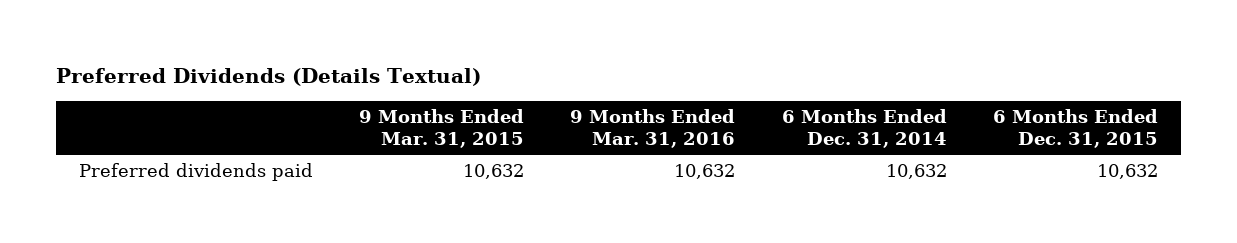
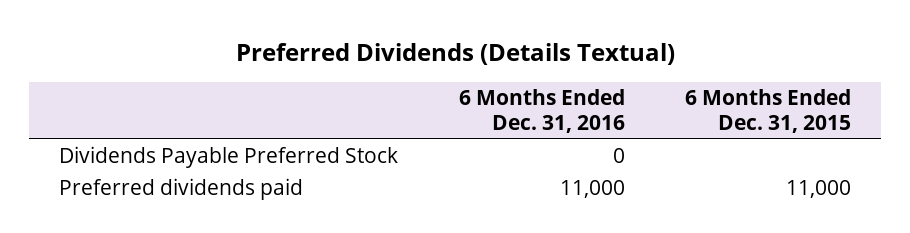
[359,108,525,148] 9 Months Ended Mar. 31, 2015 -> none
[570,108,736,148] 9 Months Ended Mar. 31, 2016 -> none
[781,108,947,148] 6 Months Ended Dec. 31, 2014 -> none
none -> [458,89,625,134] 6 Months Ended Dec. 31, 2016
none -> [59,146,399,169] Dividends Payable Preferred Stock
[1096,164,1158,180] 10,632 -> [786,180,852,199] 11,000

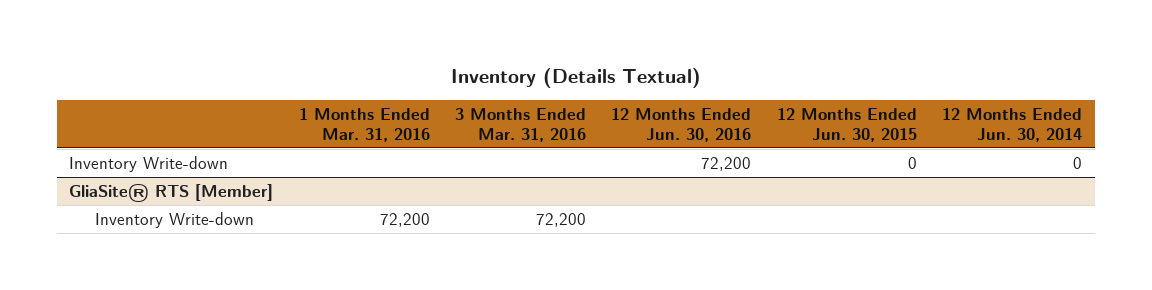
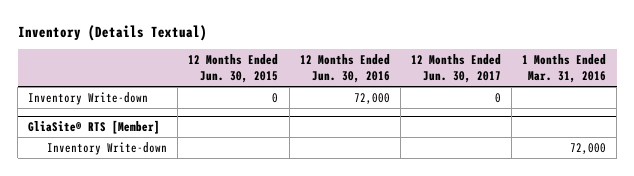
[455,108,587,142] 3 Months Ended Mar. 31, 2016 -> none
[942,108,1083,142] 12 Months Ended Jun. 30, 2014 -> none
none -> [410,54,501,84] 12 Months Ended Jun. 30, 2017
[701,156,752,171] 72,200 -> [353,92,390,104] 72,000
[379,212,430,227] 72,200 -> [570,142,607,154] 72,000

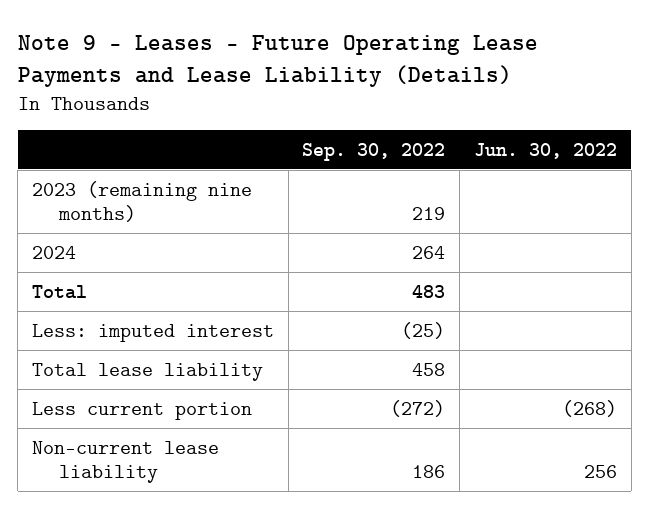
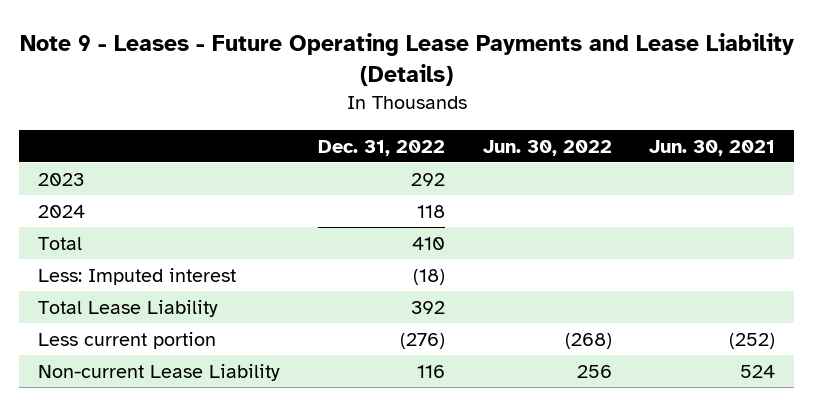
[302,142,446,161] Sep. 30, 2022 -> none
none -> [317,139,445,156] Dec. 31, 2022
none -> [649,139,776,156] Jun. 30, 2021
[31,180,252,222] 2023 (remaining nine months) -> none
none -> [38,173,85,187] 2023
[31,323,274,342] Less: imputed interest -> [38,268,237,286] Less: Imputed interest
[31,362,263,381] Total lease liability -> [38,300,219,318] Total Lease Liability
[31,440,219,483] Non-current lease liability -> [38,364,281,382] Non-current Lease Liability

